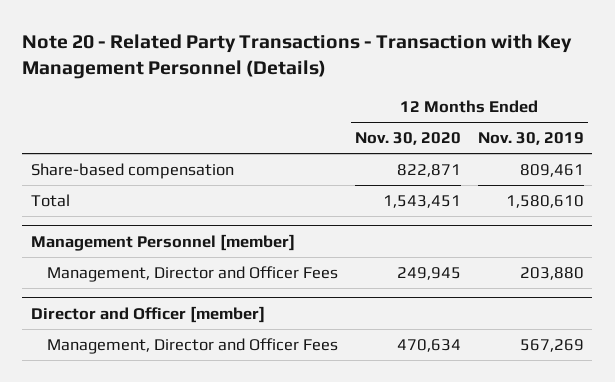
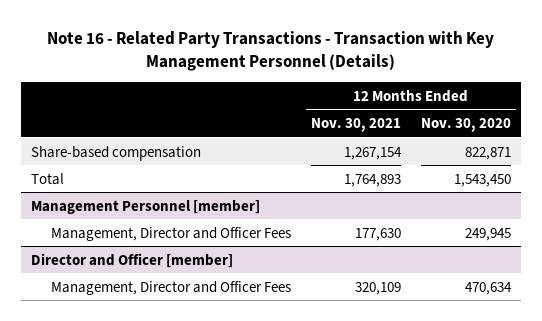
[22,34,573,80] Note 20 - Related Party Transactions - Transaction with Key Management Personnel (Details) -> [47,31,495,72] Note 16 - Related Party Transactions - Transaction with Key Management Personnel (Details)
[477,132,584,146] Nov. 30, 2019 -> none
none -> [311,118,402,133] Nov. 30, 2021
[382,195,461,209] 1,543,451 -> [454,173,512,187] 1,543,450

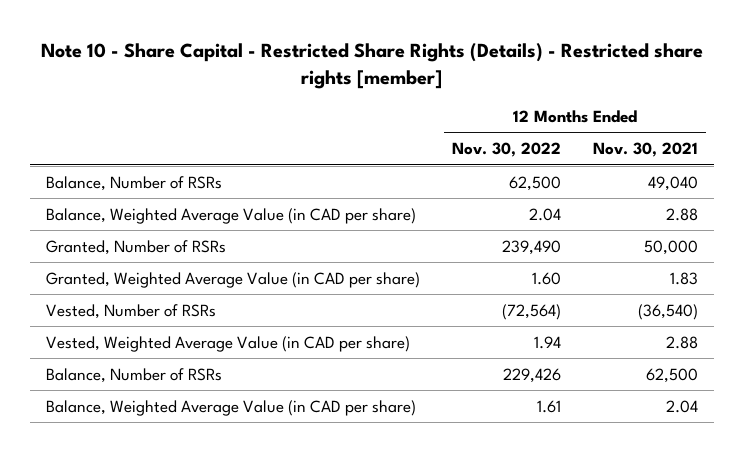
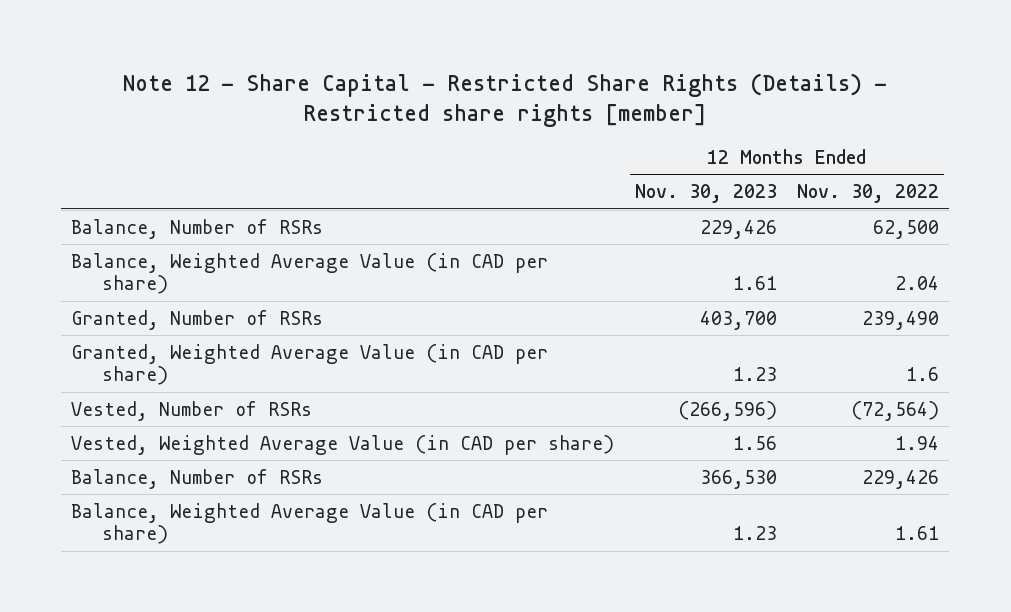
[41,42,704,89] Note 10 - Share Capital - Restricted Share Rights (Details) - Restricted share rights [member] -> [123,73,888,128] Note 12 - Share Capital - Restricted Share Rights (Details) - Restricted share rights [member]
[593,142,699,158] Nov. 30, 2021 -> none
none -> [634,184,777,204] Nov. 30, 2023
[532,271,562,285] 1.60 -> [906,367,940,382] 1.6

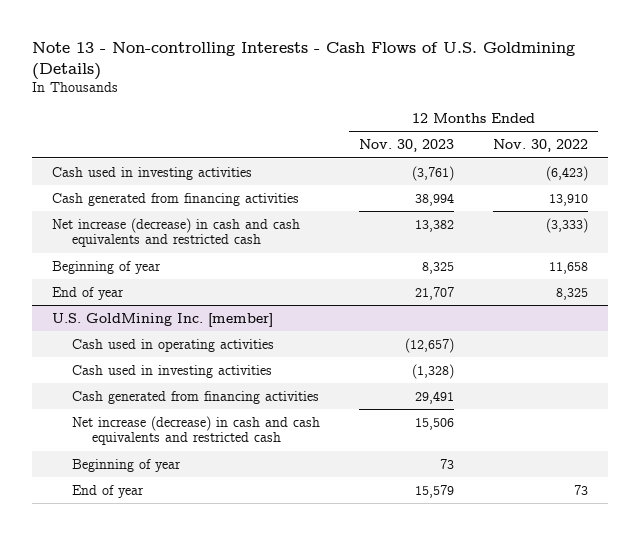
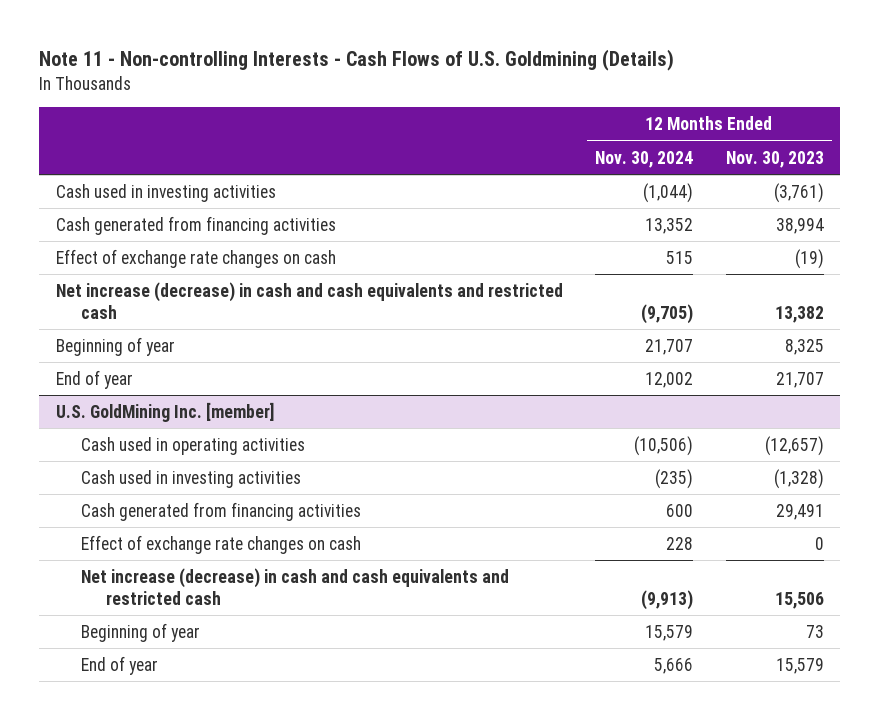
[32,41,576,80] Note 13 - Non-controlling Interests - Cash Flows of U.S. Goldmining (Details) -> [39,49,675,72] Note 11 - Non-controlling Interests - Cash Flows of U.S. Goldmining (Details)
[493,139,589,153] Nov. 30, 2022 -> none
none -> [595,150,694,168] Nov. 30, 2024
none -> [55,248,336,268] Effect of exchange rate changes on cash
none -> [80,534,361,554] Effect of exchange rate changes on cash

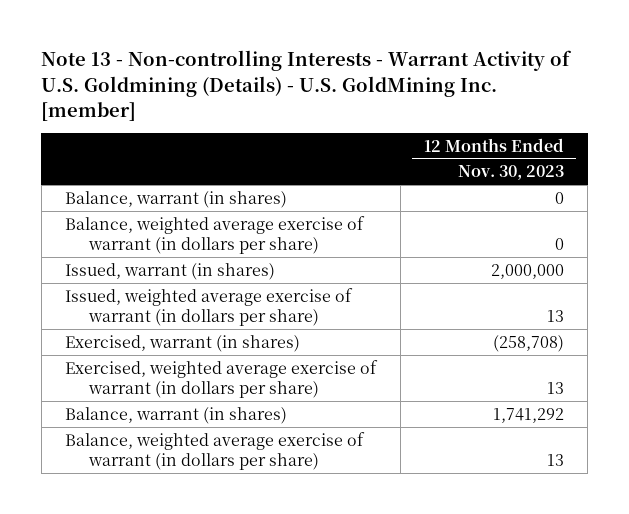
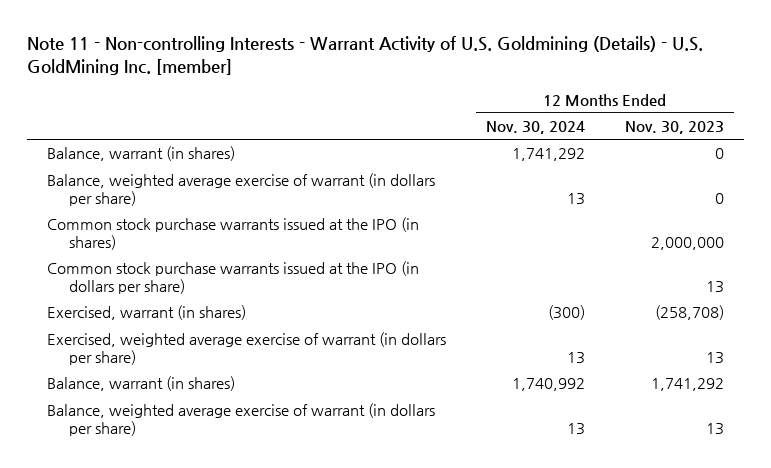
[41,50,573,121] Note 13 - Non-controlling Interests - Warrant Activity of U.S. Goldmining (Details) - U.S. GoldMining Inc. [member] -> [26,36,703,75] Note 11 - Non-controlling Interests - Warrant Activity of U.S. Goldmining (Details) - U.S. GoldMining Inc. [member]
none -> [485,121,585,135] Nov. 30, 2024
[65,262,276,280] Issued, warrant (in shares) -> [46,217,419,250] Common stock purchase warrants issued at the IPO (in shares)
[65,287,354,326] Issued, weighted average exercise of warrant (in dollars per share) -> [46,261,419,294] Common stock purchase warrants issued at the IPO (in dollars per share)

